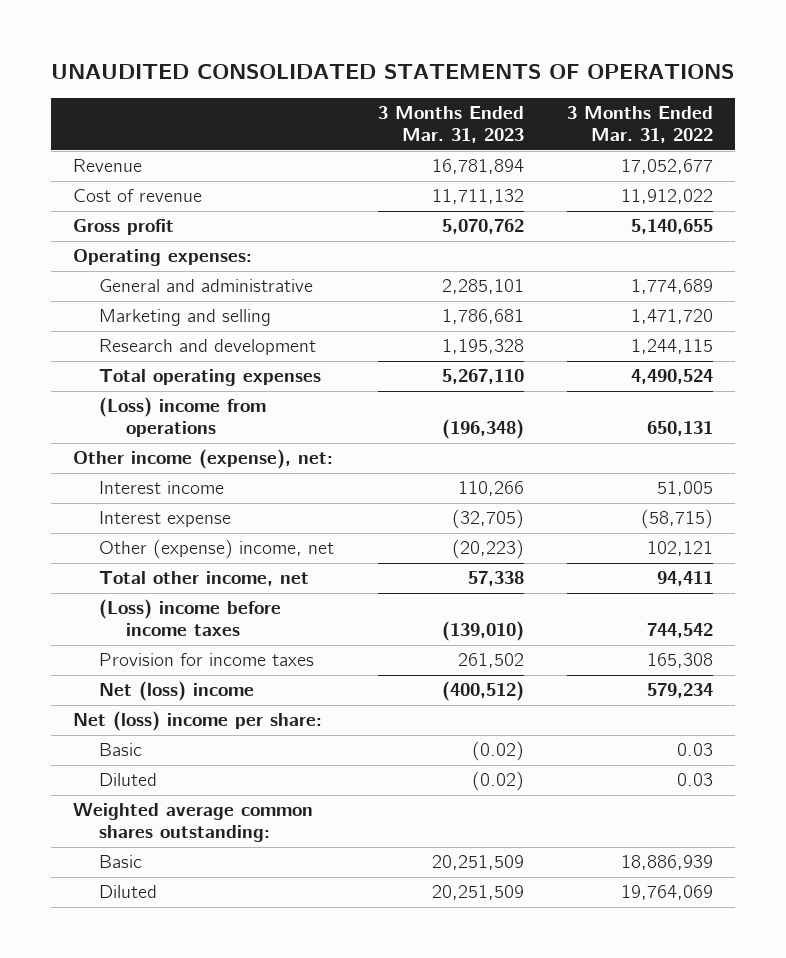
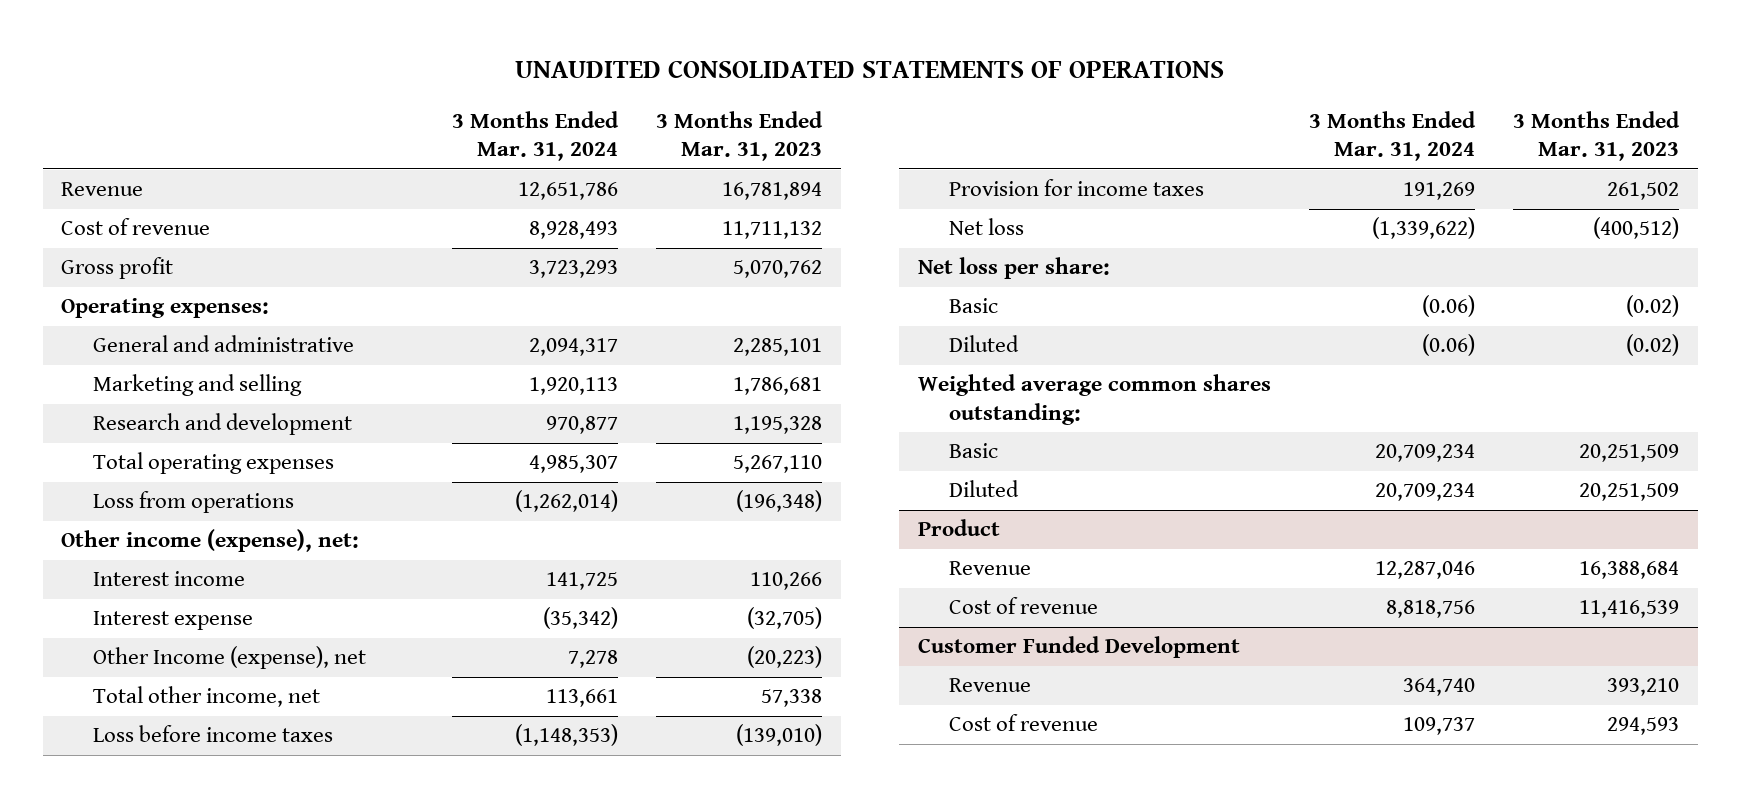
[567,106,714,144] 3 Months Ended Mar. 31, 2022 -> none
none -> [452,110,620,162] 3 Months Ended Mar. 31, 2024
[99,397,267,438] (Loss) income from operations -> [92,491,294,514] Loss from operations
[99,539,335,560] Other (expense) income, net -> [92,646,366,670] Other Income (expense), net
[99,599,282,637] (Loss) income before income taxes -> [92,725,333,743] Loss before income taxes
[99,681,255,702] Net (loss) income -> [949,218,1025,236] Net loss
[72,711,322,732] Net (loss) income per share: -> [917,257,1110,280] Net loss per share:
none -> [917,519,1000,537] Product
none -> [949,561,1032,576] Revenue
none -> [949,597,1099,615] Cost of revenue
none -> [917,636,1240,659] Customer Funded Development
none -> [949,678,1032,693] Revenue
none -> [949,714,1099,732] Cost of revenue

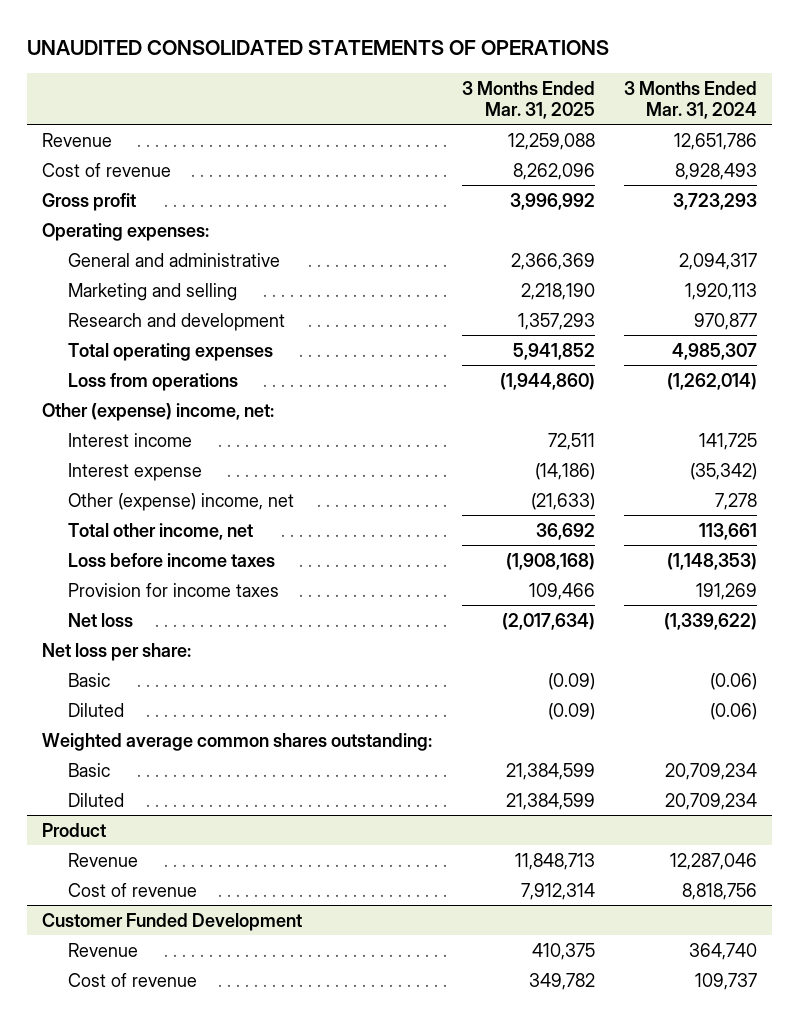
[656,110,824,162] 3 Months Ended Mar. 31, 2023 -> none
none -> [461,80,595,119] 3 Months Ended Mar. 31, 2025
[61,529,360,553] Other income (expense), net: -> [41,402,274,421] Other (expense) income, net:
[92,646,366,670] Other Income (expense), net -> [67,492,294,511] Other (expense) income, net

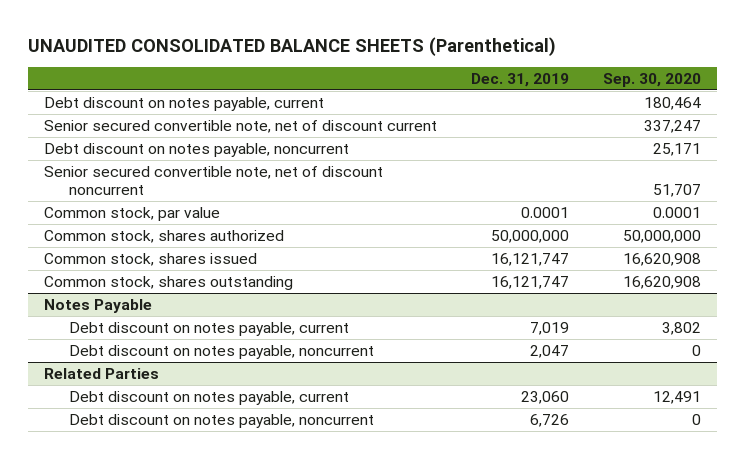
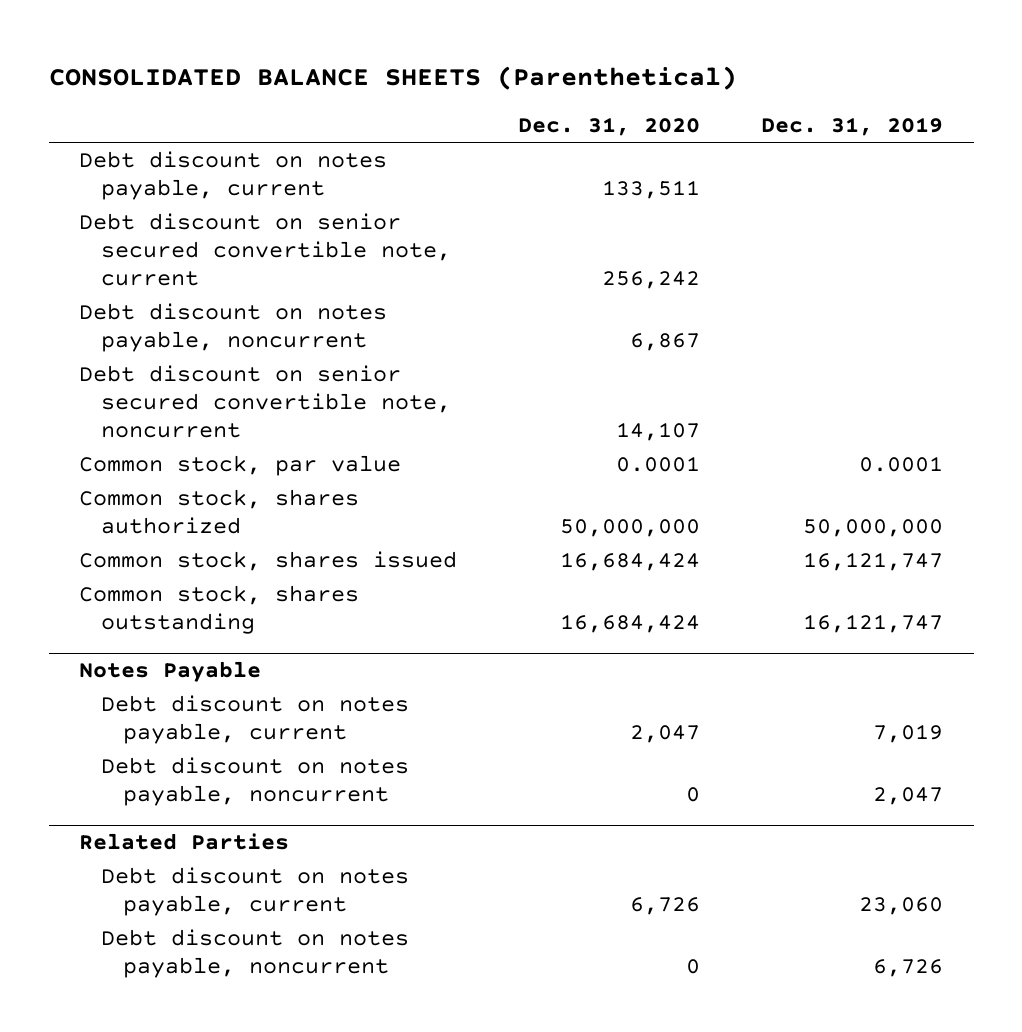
[27,36,556,56] UNAUDITED CONSOLIDATED BALANCE SHEETS (Parenthetical) -> [48,65,737,90] CONSOLIDATED BALANCE SHEETS (Parenthetical)
[602,73,701,88] Sep. 30, 2020 -> none
none -> [518,116,701,136] Dec. 31, 2020
[44,119,438,133] Senior secured convertible note, net of discount current -> [79,212,452,287] Debt discount on senior secured convertible note, current
[44,165,384,196] Senior secured convertible note, net of discount noncurrent -> [79,364,452,439] Debt discount on senior secured convertible note, noncurrent

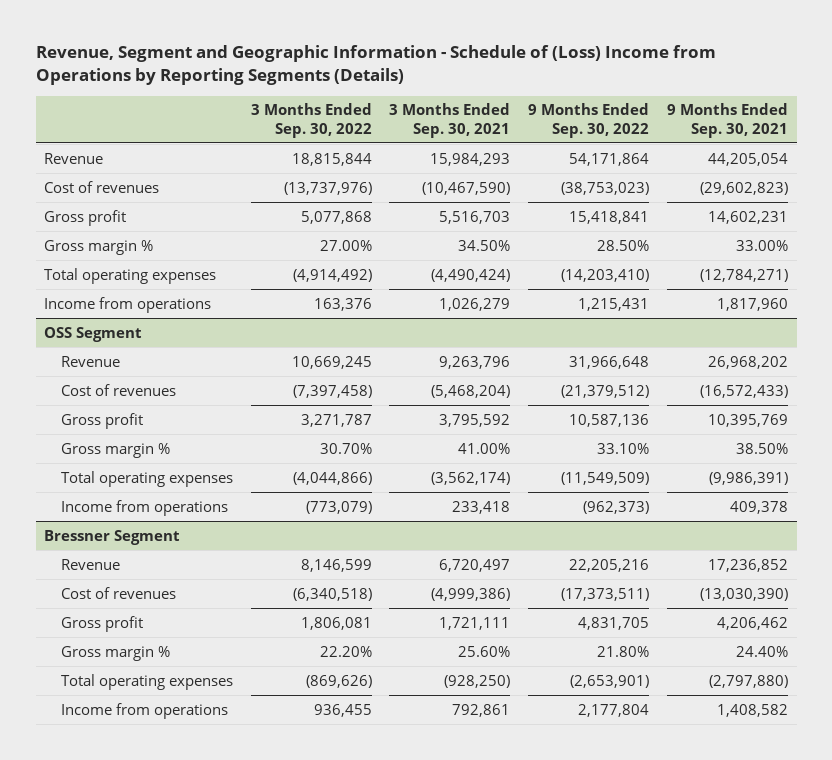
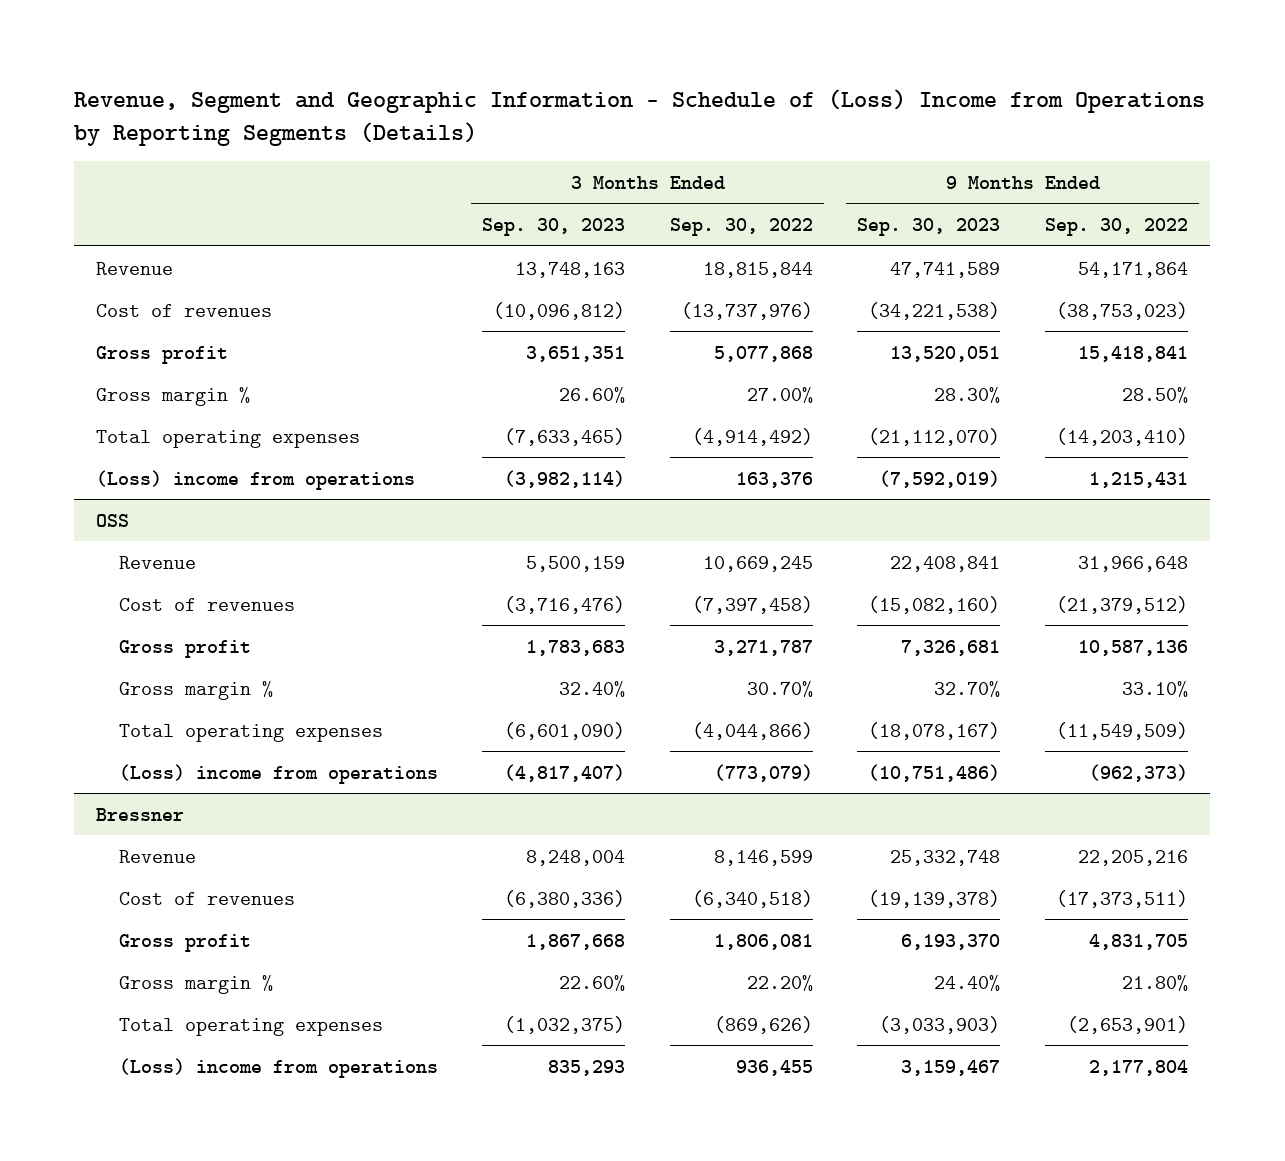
[389,103,511,138] 3 Months Ended Sep. 30, 2021 -> none
[666,103,788,138] 9 Months Ended Sep. 30, 2021 -> none
none -> [482,218,626,237] Sep. 30, 2023
none -> [857,218,1001,237] Sep. 30, 2023
[44,296,212,313] Income from operations -> [96,469,416,490] (Loss) income from operations
[44,326,143,342] OSS Segment -> [96,513,130,527] OSS
[60,499,228,516] Income from operations -> [118,763,438,784] (Loss) income from operations
[44,529,181,545] Bressner Segment -> [96,807,185,821] Bressner
[60,702,228,719] Income from operations -> [118,1057,438,1078] (Loss) income from operations

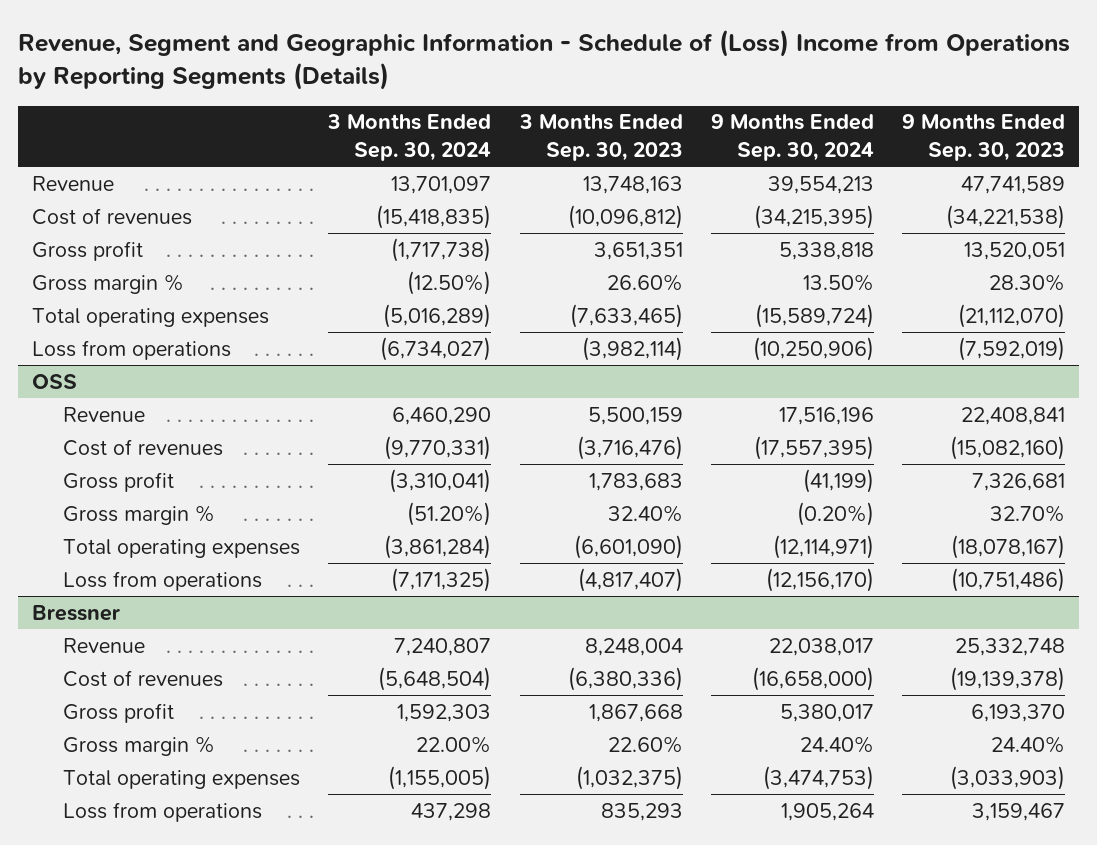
[669,218,813,237] Sep. 30, 2022 -> none
[1045,218,1189,237] Sep. 30, 2022 -> none
none -> [327,114,492,162] 3 Months Ended Sep. 30, 2024
none -> [711,114,875,162] 9 Months Ended Sep. 30, 2024
[96,469,416,490] (Loss) income from operations -> [31,339,231,360] Loss from operations
[118,763,438,784] (Loss) income from operations -> [63,570,263,591] Loss from operations
[118,1057,438,1078] (Loss) income from operations -> [63,801,263,822] Loss from operations

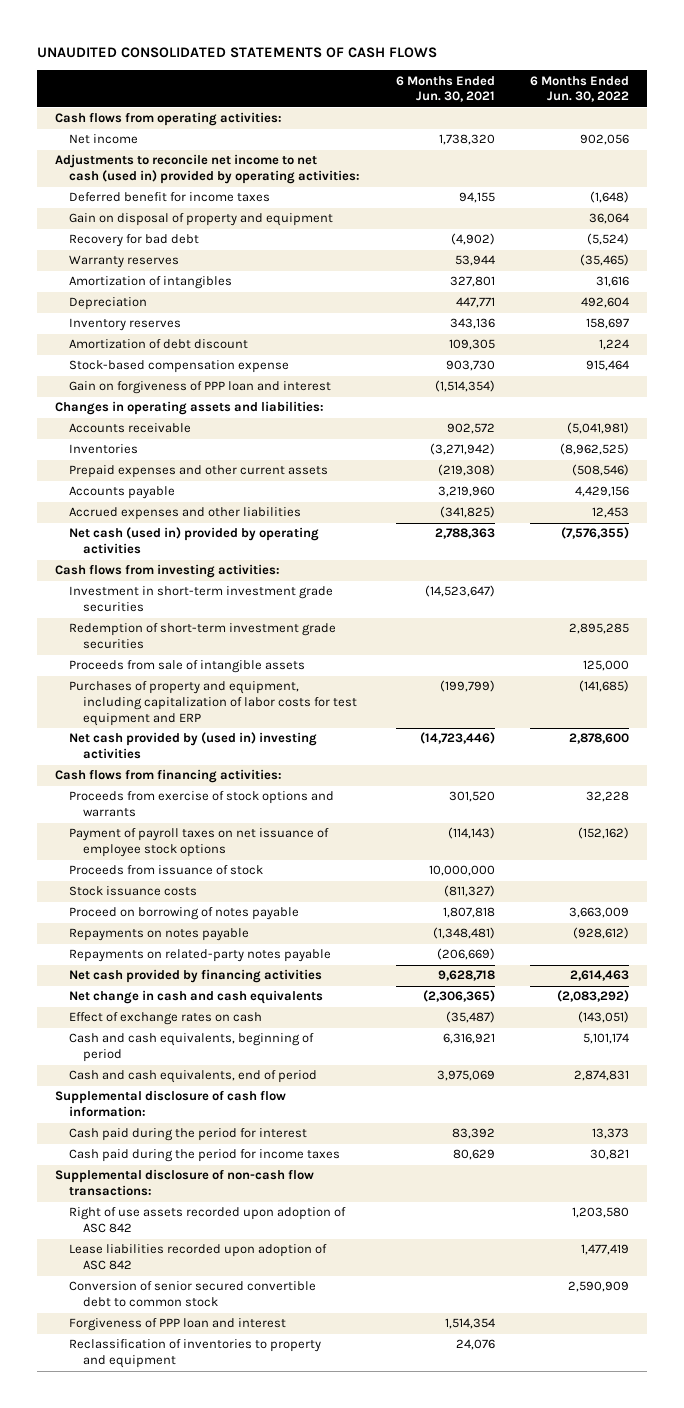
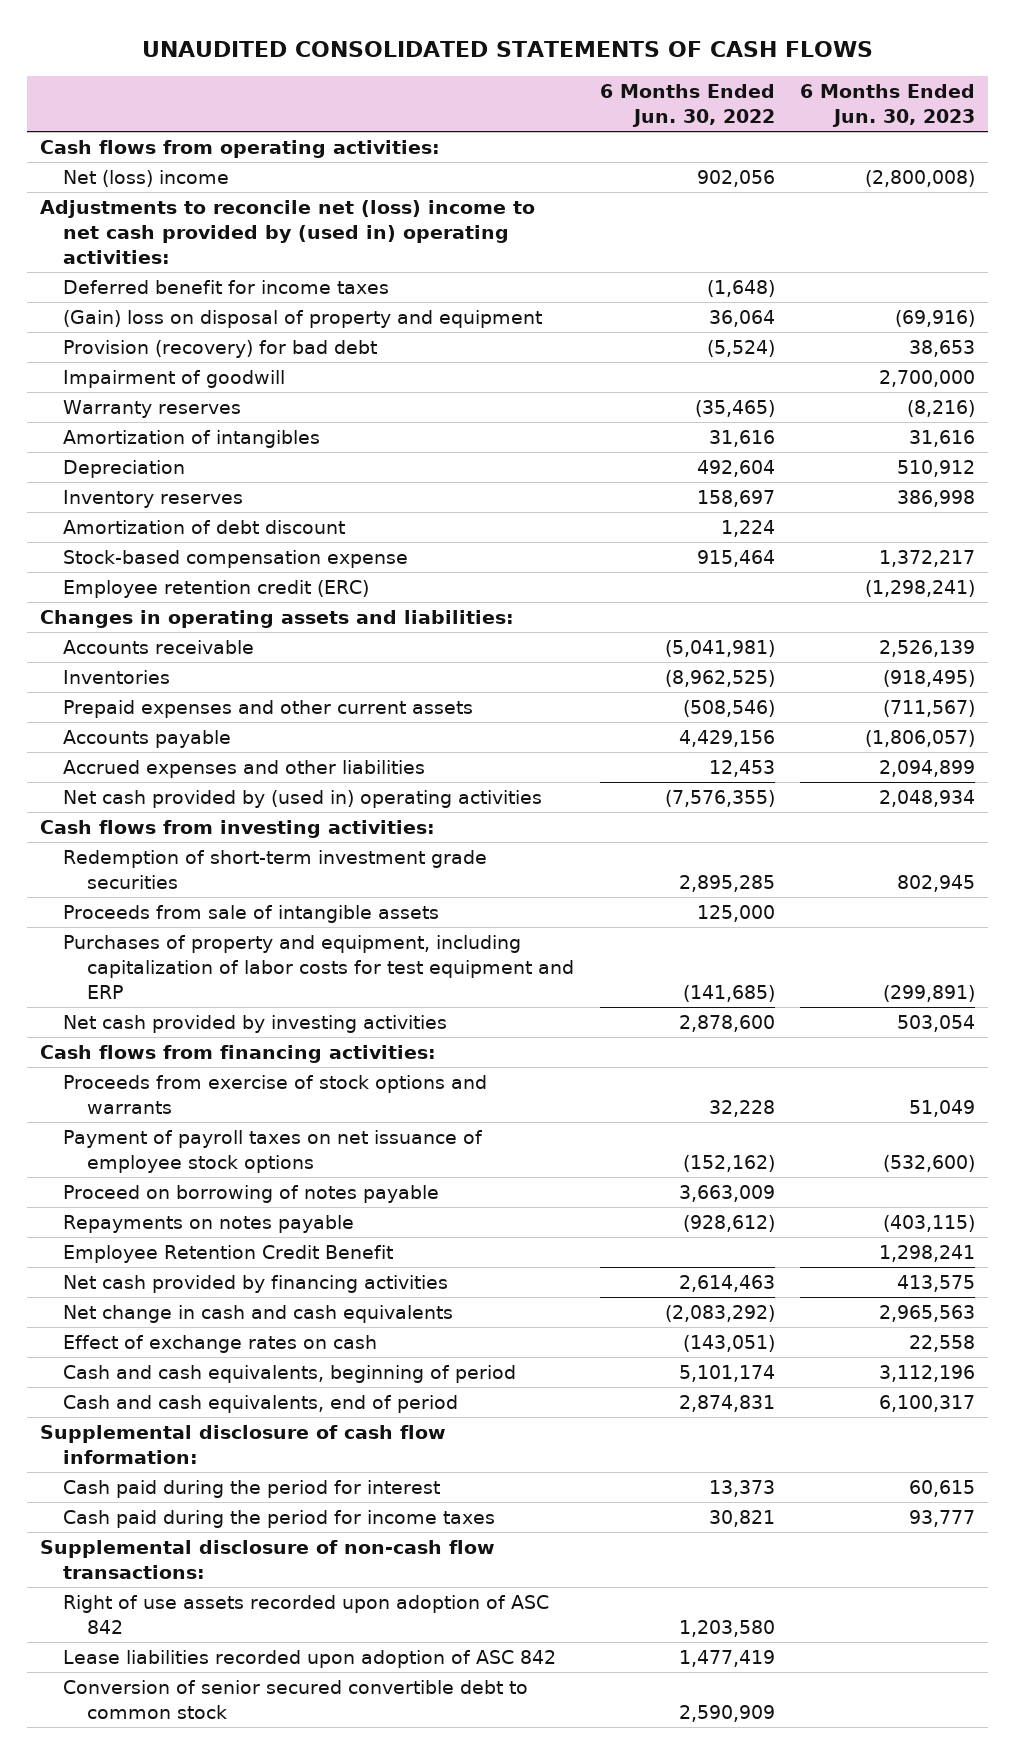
[395,75,495,103] 6 Months Ended Jun. 30, 2021 -> none
none -> [800,84,976,128] 6 Months Ended Jun. 30, 2023
[69,134,139,145] Net income -> [63,170,230,188] Net (loss) income
[55,154,361,185] Adjustments to reconcile net income to net cash (used in) provided by operating activities: -> [39,200,535,264] Adjustments to reconcile net (loss) income to net cash provided by (used in) operating activities:
[69,213,334,227] Gain on disposal of property and equipment -> [63,310,543,329] (Gain) loss on disposal of property and equipment
[69,234,200,248] Recovery for bad debt -> [63,340,378,359] Provision (recovery) for bad debt
none -> [63,370,286,389] Impairment of goodwill
[69,381,332,395] Gain on forgiveness of PPP loan and interest -> none
none -> [63,580,370,599] Employee retention credit (ERC)
[69,527,320,555] Net cash (used in) provided by operating activities -> [63,790,543,809] Net cash provided by (used in) operating activities
[69,586,334,613] Investment in short-term investment grade securities -> none
[69,732,318,760] Net cash provided by (used in) investing activities -> [63,1015,448,1034] Net cash provided by investing activities
[69,865,264,876] Proceeds from issuance of stock -> none
[69,886,198,897] Stock issuance costs -> none
[69,949,332,963] Repayments on related-party notes payable -> none
none -> [63,1245,394,1264] Employee Retention Credit Benefit
[69,1318,287,1332] Forgiveness of PPP loan and interest -> none
[69,1339,322,1369] Reclassification of inventories to property and equipment -> none

